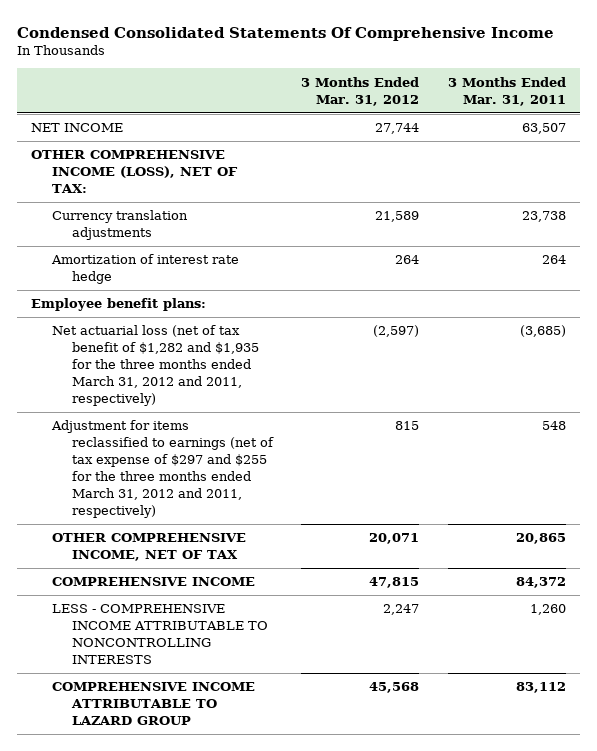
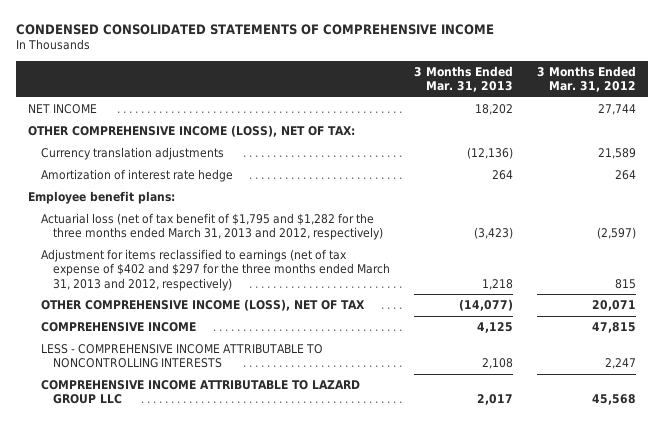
[17,26,555,41] Condensed Consolidated Statements Of Comprehensive Income -> [16,24,495,36] CONDENSED CONSOLIDATED STATEMENTS OF COMPREHENSIVE INCOME
[447,76,566,106] 3 Months Ended Mar. 31, 2011 -> none
none -> [413,65,513,93] 3 Months Ended Mar. 31, 2013
[51,325,260,407] Net actuarial loss (net of tax benefit of $1,282 and $1,935 for the three months ended March 31, 2012 and 2011, respectively) -> [40,213,383,241] Actuarial loss (net of tax benefit of $1,795 and $1,282 for the three months ended March 31, 2013 and 2012, respectively)
[50,420,275,519] Adjustment for items reclassified to earnings (net of tax expense of $297 and $255 for the three months ended March 31, 2012 and 2011, respectively) -> [40,249,390,291] Adjustment for items reclassified to earnings (net of tax expense of $402 and $297 for the three months ended March 31, 2013 and 2012, respectively)
[51,533,246,562] OTHER COMPREHENSIVE INCOME, NET OF TAX -> [40,299,365,312] OTHER COMPREHENSIVE INCOME (LOSS), NET OF TAX
[51,682,255,726] COMPREHENSIVE INCOME ATTRIBUTABLE TO LAZARD GROUP -> [40,380,360,405] COMPREHENSIVE INCOME ATTRIBUTABLE TO LAZARD GROUP LLC

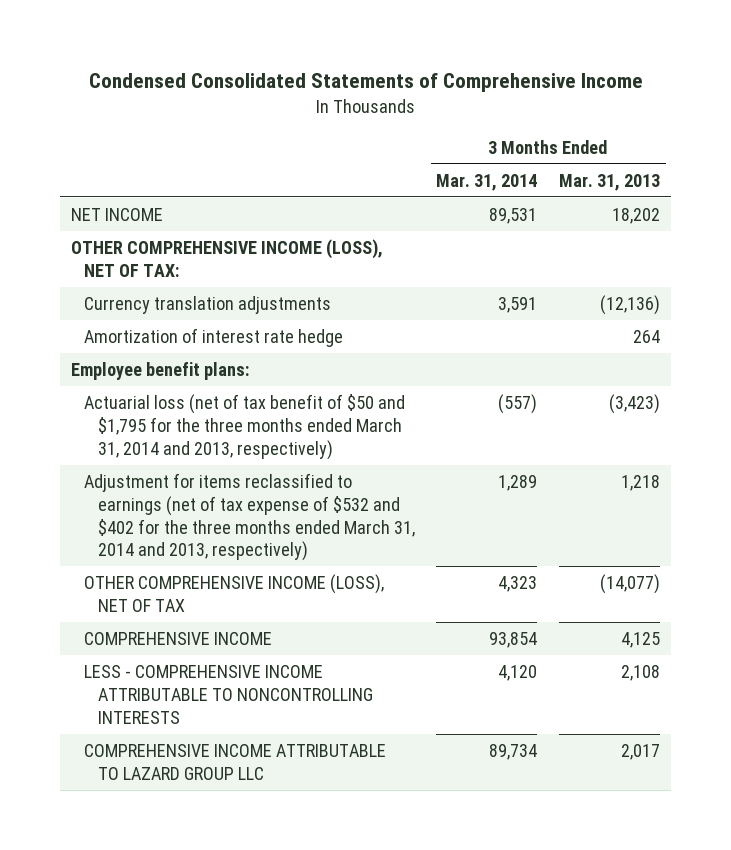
[16,24,495,36] CONDENSED CONSOLIDATED STATEMENTS OF COMPREHENSIVE INCOME -> [88,73,643,93] Condensed Consolidated Statements of Comprehensive Income
[536,65,636,93] 3 Months Ended Mar. 31, 2012 -> none
none -> [436,173,538,191] Mar. 31, 2014
[40,213,383,241] Actuarial loss (net of tax benefit of $1,795 and $1,282 for the three months ended March 31, 2013 and 2012, respectively) -> [84,393,406,460] Actuarial loss (net of tax benefit of $50 and $1,795 for the three months ended March 31, 2014 and 2013, respectively)
[40,249,390,291] Adjustment for items reclassified to earnings (net of tax expense of $402 and $297 for the three months ended March 31, 2013 and 2012, respectively) -> [84,472,415,562] Adjustment for items reclassified to earnings (net of tax expense of $532 and $402 for the three months ended March 31, 2014 and 2013, respectively)

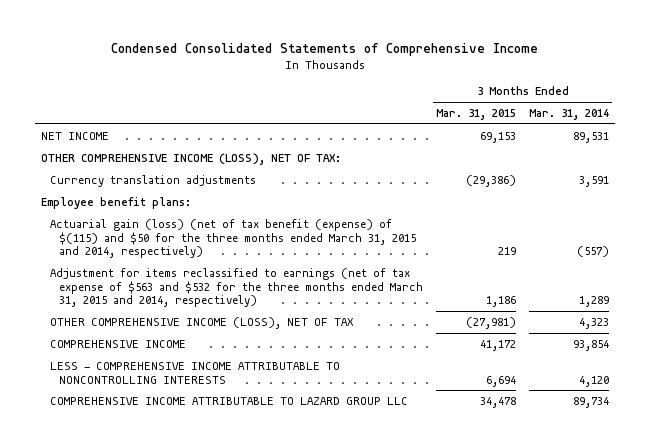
[559,173,661,191] Mar. 31, 2013 -> none
none -> [436,108,517,120] Mar. 31, 2015
[84,327,344,347] Amortization of interest rate hedge -> none
[84,393,406,460] Actuarial loss (net of tax benefit of $50 and $1,795 for the three months ended March 31, 2014 and 2013, respectively) -> [50,218,417,259] Actuarial gain (loss) (net of tax benefit (expense) of $(115) and $50 for the three months ended March 31, 2015 and 2014, respectively)
[84,472,415,562] Adjustment for items reclassified to earnings (net of tax expense of $532 and $402 for the three months ended March 31, 2014 and 2013, respectively) -> [50,267,424,308] Adjustment for items reclassified to earnings (net of tax expense of $563 and $532 for the three months ended March 31, 2015 and 2014, respectively)

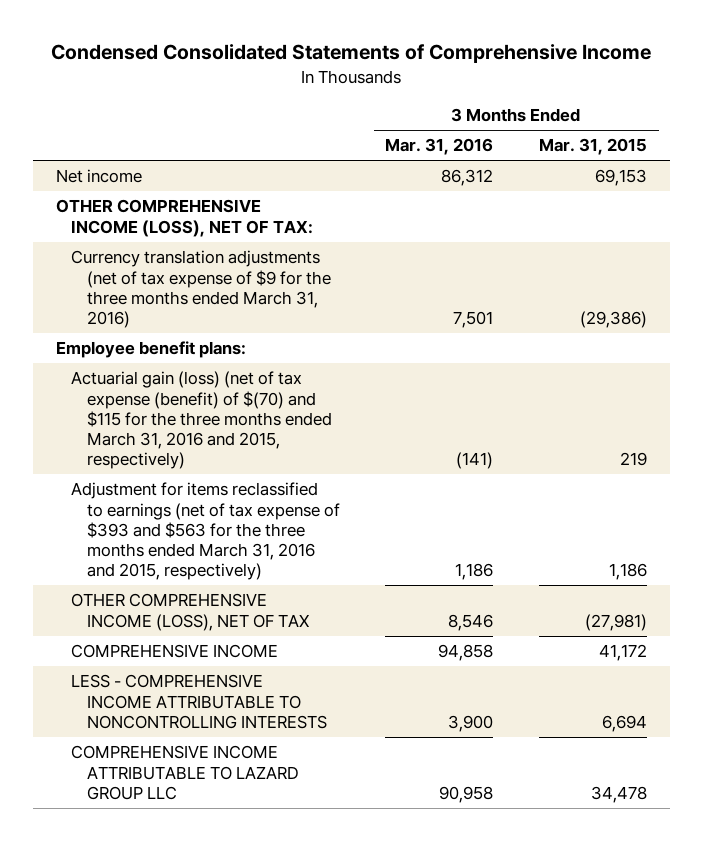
[528,108,609,120] Mar. 31, 2014 -> none
none -> [385,138,494,156] Mar. 31, 2016
[41,131,110,140] NET INCOME -> [55,169,142,184] Net income
[50,174,257,187] Currency translation adjustments -> [71,250,331,329] Currency translation adjustments (net of tax expense of $9 for the three months ended March 31, 2016)
[50,218,417,259] Actuarial gain (loss) (net of tax benefit (expense) of $(115) and $50 for the three months ended March 31, 2015 and 2014, respectively) -> [71,371,332,470] Actuarial gain (loss) (net of tax expense (benefit) of $(70) and $115 for the three months ended March 31, 2016 and 2015, respectively)
[50,267,424,308] Adjustment for items reclassified to earnings (net of tax expense of $563 and $532 for the three months ended March 31, 2015 and 2014, respectively) -> [71,482,340,581] Adjustment for items reclassified to earnings (net of tax expense of $393 and $563 for the three months ended March 31, 2016 and 2015, respectively)

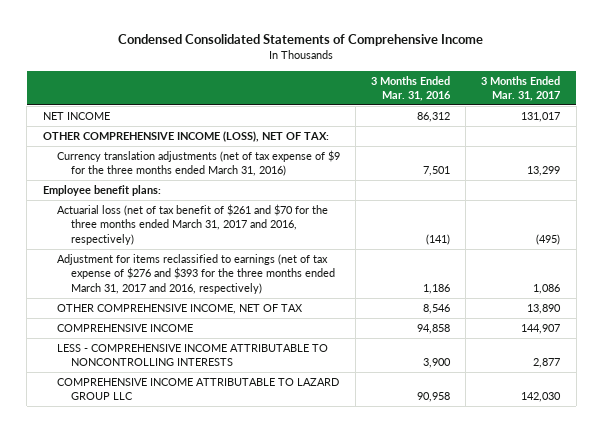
[539,138,648,156] Mar. 31, 2015 -> none
none -> [481,75,561,102] 3 Months Ended Mar. 31, 2017
[55,169,142,184] Net income -> [42,111,110,120] NET INCOME
[71,371,332,470] Actuarial gain (loss) (net of tax expense (benefit) of $(70) and $115 for the three months ended March 31, 2016 and 2015, respectively) -> [56,203,328,246] Actuarial loss (net of tax benefit of $261 and $70 for the three months ended March 31, 2017 and 2016, respectively)
[71,482,340,581] Adjustment for items reclassified to earnings (net of tax expense of $393 and $563 for the three months ended March 31, 2016 and 2015, respectively) -> [56,253,335,295] Adjustment for items reclassified to earnings (net of tax expense of $276 and $393 for the three months ended March 31, 2017 and 2016, respectively)
[71,593,310,631] OTHER COMPREHENSIVE INCOME (LOSS), NET OF TAX -> [56,303,303,314] OTHER COMPREHENSIVE INCOME, NET OF TAX

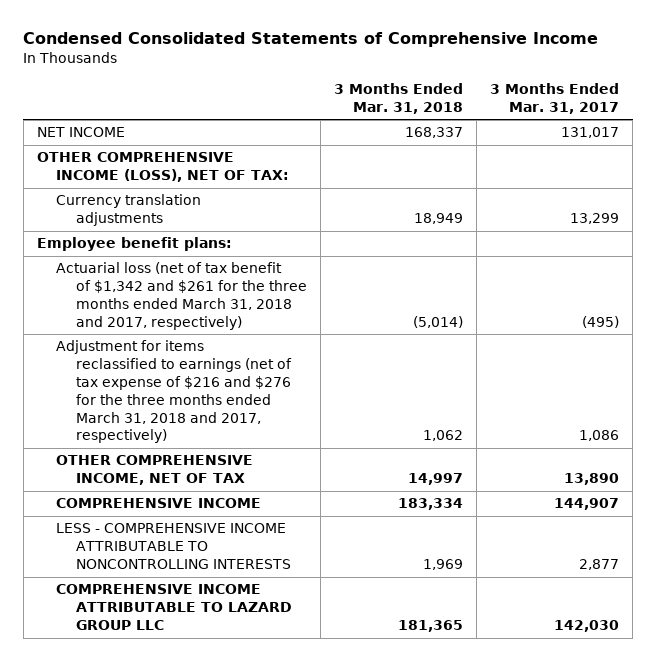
[370,75,451,102] 3 Months Ended Mar. 31, 2016 -> none
none -> [333,82,463,114] 3 Months Ended Mar. 31, 2018
[56,149,340,177] Currency translation adjustments (net of tax expense of $9 for the three months ended March 31, 2016) -> [56,194,202,227] Currency translation adjustments
[56,203,328,246] Actuarial loss (net of tax benefit of $261 and $70 for the three months ended March 31, 2017 and 2016, respectively) -> [56,262,307,330] Actuarial loss (net of tax benefit of $1,342 and $261 for the three months ended March 31, 2018 and 2017, respectively)
[56,253,335,295] Adjustment for items reclassified to earnings (net of tax expense of $276 and $393 for the three months ended March 31, 2017 and 2016, respectively) -> [56,340,292,444] Adjustment for items reclassified to earnings (net of tax expense of $216 and $276 for the three months ended March 31, 2018 and 2017, respectively)

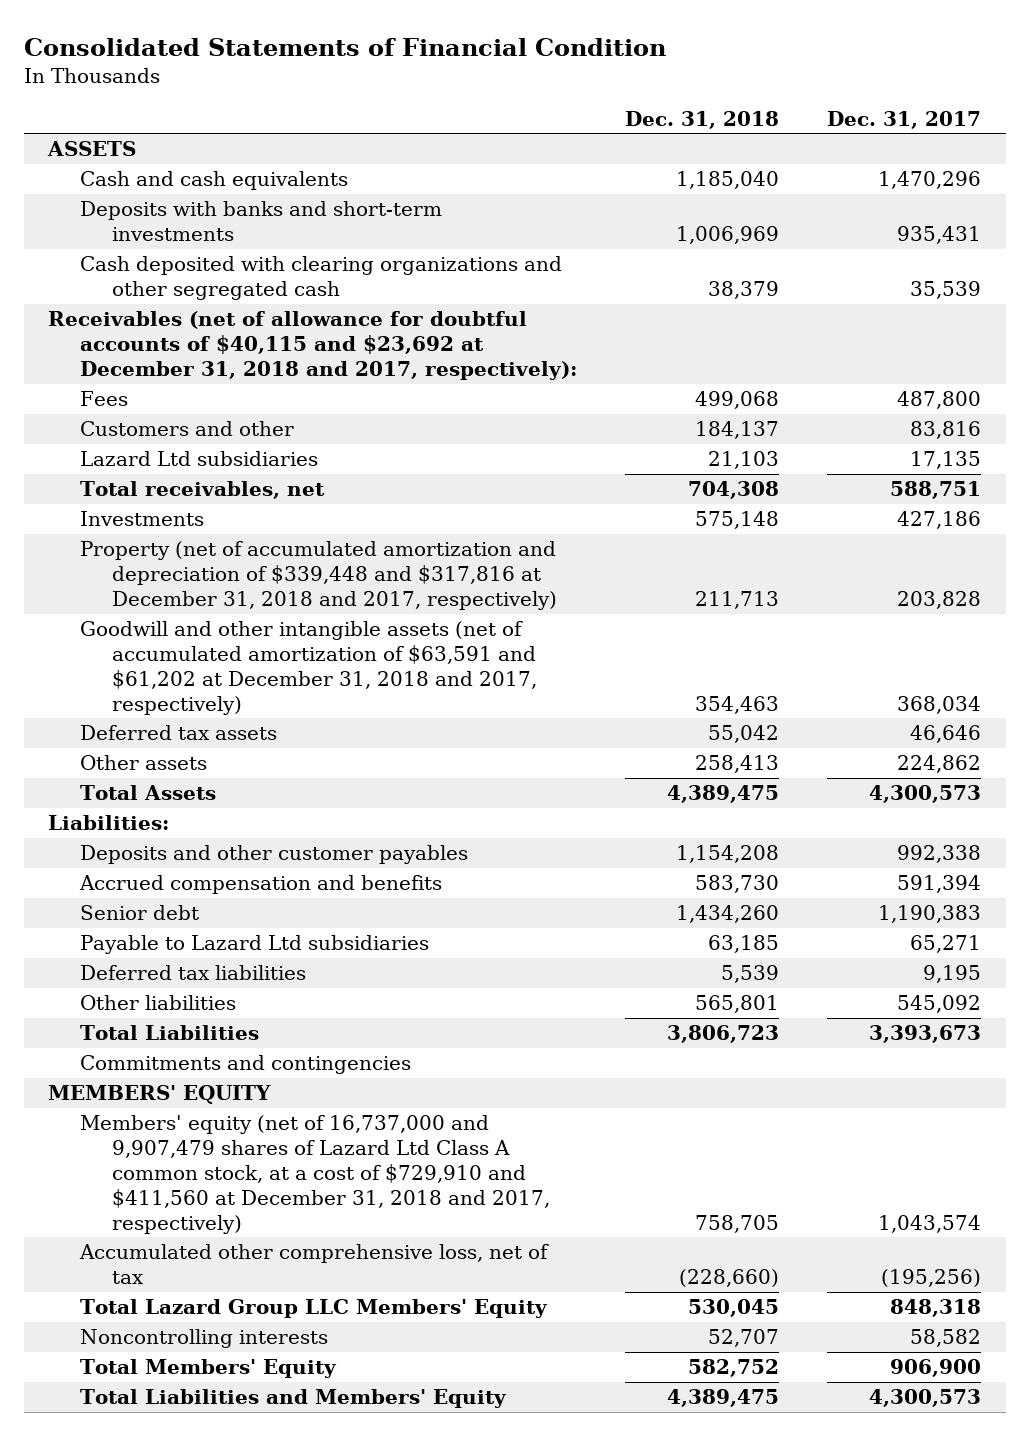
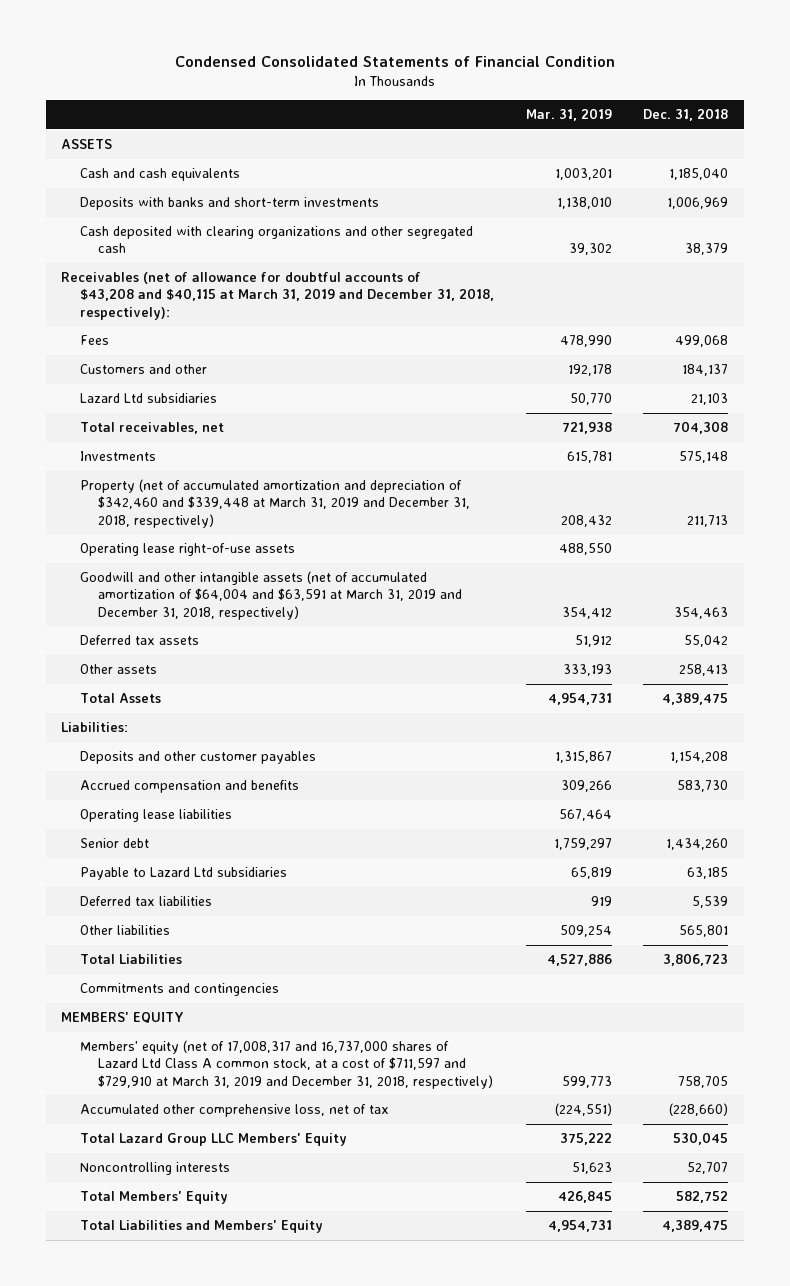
[24,37,667,56] Consolidated Statements of Financial Condition -> [174,56,615,68] Condensed Consolidated Statements of Financial Condition
[827,110,982,129] Dec. 31, 2017 -> none
none -> [525,108,612,122] Mar. 31, 2019
[48,311,578,381] Receivables (net of allowance for doubtful accounts of $40,115 and $23,692 at December 31, 2018 and 2017, respectively): -> [61,272,494,320] Receivables (net of allowance for doubtful accounts of $43,208 and $40,115 at March 31, 2019 and December 31, 2018, respectively):
[80,541,558,611] Property (net of accumulated amortization and depreciation of $339,448 and $317,816 at December 31, 2018 and 2017, respectively) -> [79,479,471,528] Property (net of accumulated amortization and depreciation of $342,460 and $339,448 at March 31, 2019 and December 31, 2018, respectively)
none -> [79,543,295,557] Operating lease right-of-use assets
[80,621,538,715] Goodwill and other intangible assets (net of accumulated amortization of $63,591 and $61,202 at December 31, 2018 and 2017, respectively) -> [79,571,463,620] Goodwill and other intangible assets (net of accumulated amortization of $64,004 and $63,591 at March 31, 2019 and December 31, 2018, respectively)
none -> [79,809,232,823] Operating lease liabilities
[80,1115,551,1234] Members' equity (net of 16,737,000 and 9,907,479 shares of Lazard Ltd Class A common stock, at a cost of $729,910 and $411,560 at December 31, 2018 and 2017, respectively) -> [79,1040,494,1089] Members' equity (net of 17,008,317 and 16,737,000 shares of Lazard Ltd Class A common stock, at a cost of $711,597 and $729,910 at March 31, 2019 and December 31, 2018, respectively)

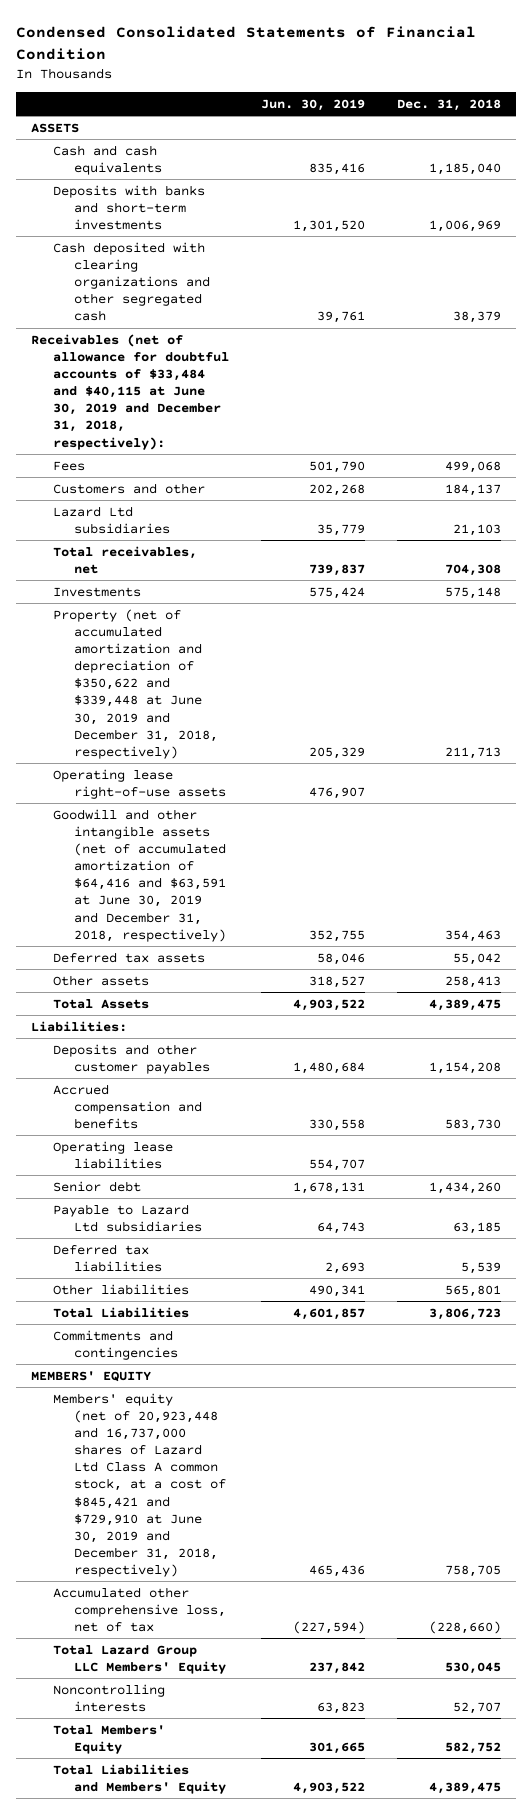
[525,108,612,122] Mar. 31, 2019 -> none
none -> [260,99,365,112] Jun. 30, 2019
[61,272,494,320] Receivables (net of allowance for doubtful accounts of $43,208 and $40,115 at March 31, 2019 and December 31, 2018, respectively): -> [31,333,229,450] Receivables (net of allowance for doubtful accounts of $33,484 and $40,115 at June 30, 2019 and December 31, 2018, respectively):
[79,479,471,528] Property (net of accumulated amortization and depreciation of $342,460 and $339,448 at March 31, 2019 and December 31, 2018, respectively) -> [52,608,218,759] Property (net of accumulated amortization and depreciation of $350,622 and $339,448 at June 30, 2019 and December 31, 2018, respectively)
[79,571,463,620] Goodwill and other intangible assets (net of accumulated amortization of $64,004 and $63,591 at March 31, 2019 and December 31, 2018, respectively) -> [52,808,226,942] Goodwill and other intangible assets (net of accumulated amortization of $64,416 and $63,591 at June 30, 2019 and December 31, 2018, respectively)
[79,1040,494,1089] Members' equity (net of 17,008,317 and 16,737,000 shares of Lazard Ltd Class A common stock, at a cost of $711,597 and $729,910 at March 31, 2019 and December 31, 2018, respectively) -> [52,1392,226,1578] Members' equity (net of 20,923,448 and 16,737,000 shares of Lazard Ltd Class A common stock, at a cost of $845,421 and $729,910 at June 30, 2019 and December 31, 2018, respectively)

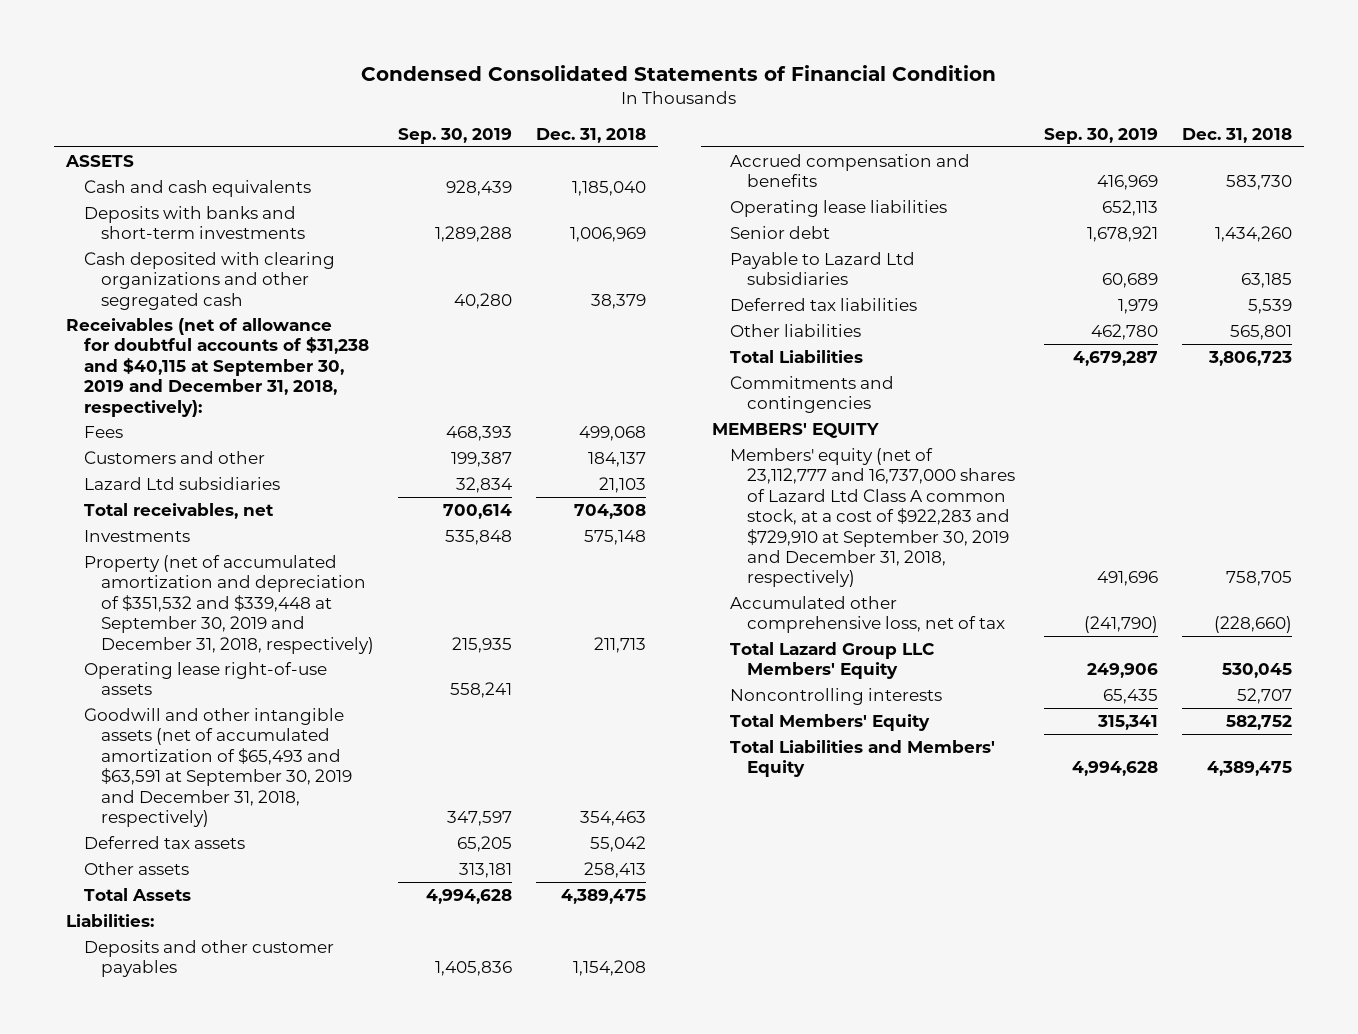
[260,99,365,112] Jun. 30, 2019 -> none
none -> [397,128,512,145] Sep. 30, 2019
[31,333,229,450] Receivables (net of allowance for doubtful accounts of $33,484 and $40,115 at June 30, 2019 and December 31, 2018, respectively): -> [66,317,369,417] Receivables (net of allowance for doubtful accounts of $31,238 and $40,115 at September 30, 2019 and December 31, 2018, respectively):
[52,608,218,759] Property (net of accumulated amortization and depreciation of $350,622 and $339,448 at June 30, 2019 and December 31, 2018, respectively) -> [83,554,374,654] Property (net of accumulated amortization and depreciation of $351,532 and $339,448 at September 30, 2019 and December 31, 2018, respectively)
[52,808,226,942] Goodwill and other intangible assets (net of accumulated amortization of $64,416 and $63,591 at June 30, 2019 and December 31, 2018, respectively) -> [83,707,352,828] Goodwill and other intangible assets (net of accumulated amortization of $65,493 and $63,591 at September 30, 2019 and December 31, 2018, respectively)
[52,1392,226,1578] Members' equity (net of 20,923,448 and 16,737,000 shares of Lazard Ltd Class A common stock, at a cost of $845,421 and $729,910 at June 30, 2019 and December 31, 2018, respectively) -> [729,447,1016,588] Members' equity (net of 23,112,777 and 16,737,000 shares of Lazard Ltd Class A common stock, at a cost of $922,283 and $729,910 at September 30, 2019 and December 31, 2018, respectively)

